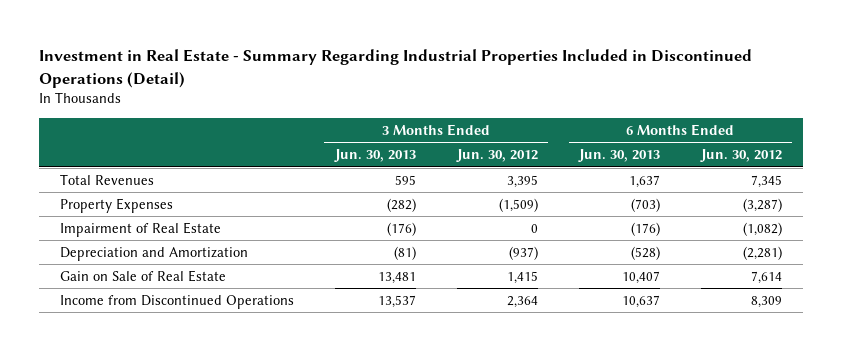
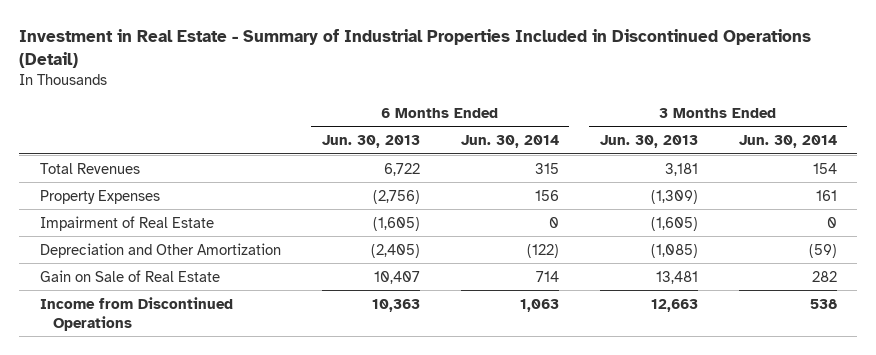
[39,49,753,88] Investment in Real Estate - Summary Regarding Industrial Properties Included in Discontinued Operations (Detail) -> [19,28,812,68] Investment in Real Estate - Summary of Industrial Properties Included in Discontinued Operations (Detail)
[455,149,538,163] Jun. 30, 2012 -> none
[700,149,783,163] Jun. 30, 2012 -> none
none -> [460,135,559,149] Jun. 30, 2014
none -> [738,135,837,149] Jun. 30, 2014
[394,174,416,185] 595 -> [664,162,698,176] 3,181
[628,174,660,188] 1,637 -> [383,162,420,176] 6,722
[386,197,416,212] (282) -> [650,189,698,204] (1,309)
[630,197,660,212] (703) -> [372,189,420,204] (2,756)
[386,221,416,236] (176) -> [650,216,698,231] (1,605)
[630,221,660,236] (176) -> [372,216,420,231] (1,605)
[59,246,248,261] Depreciation and Amortization -> [39,242,281,258] Depreciation and Other Amortization
[393,245,416,260] (81) -> [650,243,698,258] (1,085)
[630,245,660,260] (528) -> [370,243,420,258] (2,405)
[377,294,416,308] 13,537 -> [650,298,698,312] 12,663
[621,294,660,308] 10,637 -> [371,298,420,312] 10,363

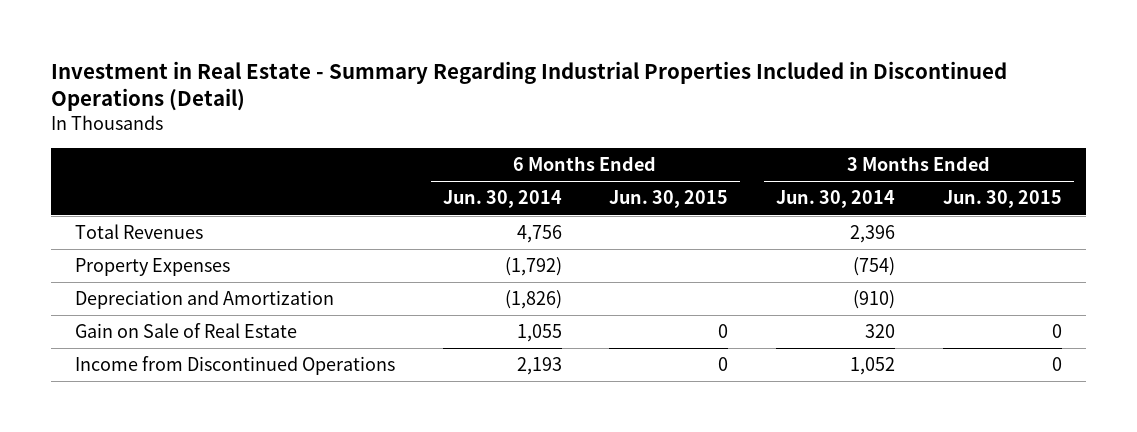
[19,28,812,68] Investment in Real Estate - Summary of Industrial Properties Included in Discontinued Operations (Detail) -> [50,60,1007,112] Investment in Real Estate - Summary Regarding Industrial Properties Included in Discontinued Operations (Detail)
[321,135,420,149] Jun. 30, 2013 -> none
[599,135,698,149] Jun. 30, 2013 -> none
none -> [609,190,729,209] Jun. 30, 2015
none -> [942,190,1062,209] Jun. 30, 2015
[39,215,214,231] Impairment of Real Estate -> none
[534,162,559,174] 315 -> [516,225,562,244] 4,756
[812,162,837,174] 154 -> [850,225,896,244] 2,396
[534,189,559,201] 156 -> [504,257,562,277] (1,792)
[815,189,837,201] 161 -> [853,257,896,277] (754)
[39,242,281,258] Depreciation and Other Amortization -> [74,290,334,310] Depreciation and Amortization
[526,243,559,258] (122) -> [504,290,562,310] (1,826)
[808,243,837,258] (59) -> [853,290,896,310] (910)
[535,270,559,282] 714 -> [516,324,562,343] 1,055
[811,270,837,282] 282 -> [865,324,896,339] 320
[519,298,559,312] 1,063 -> [516,357,562,376] 2,193
[809,298,837,309] 538 -> [850,357,896,376] 1,052

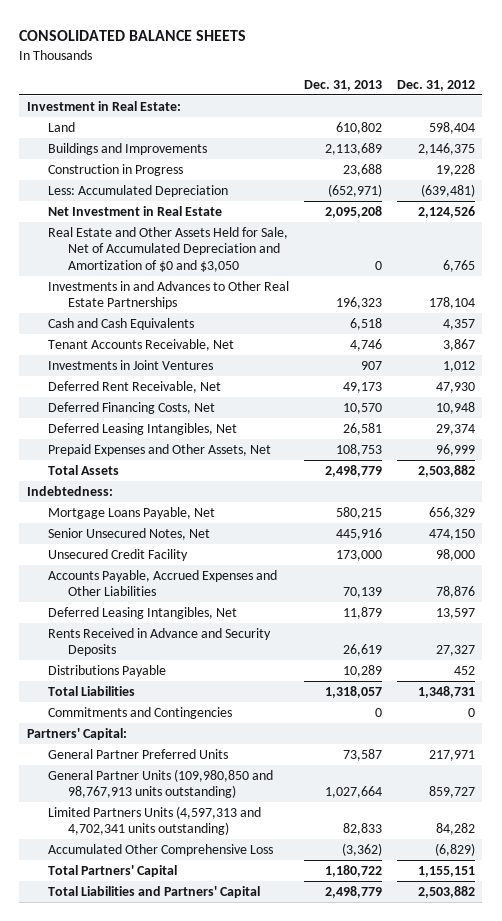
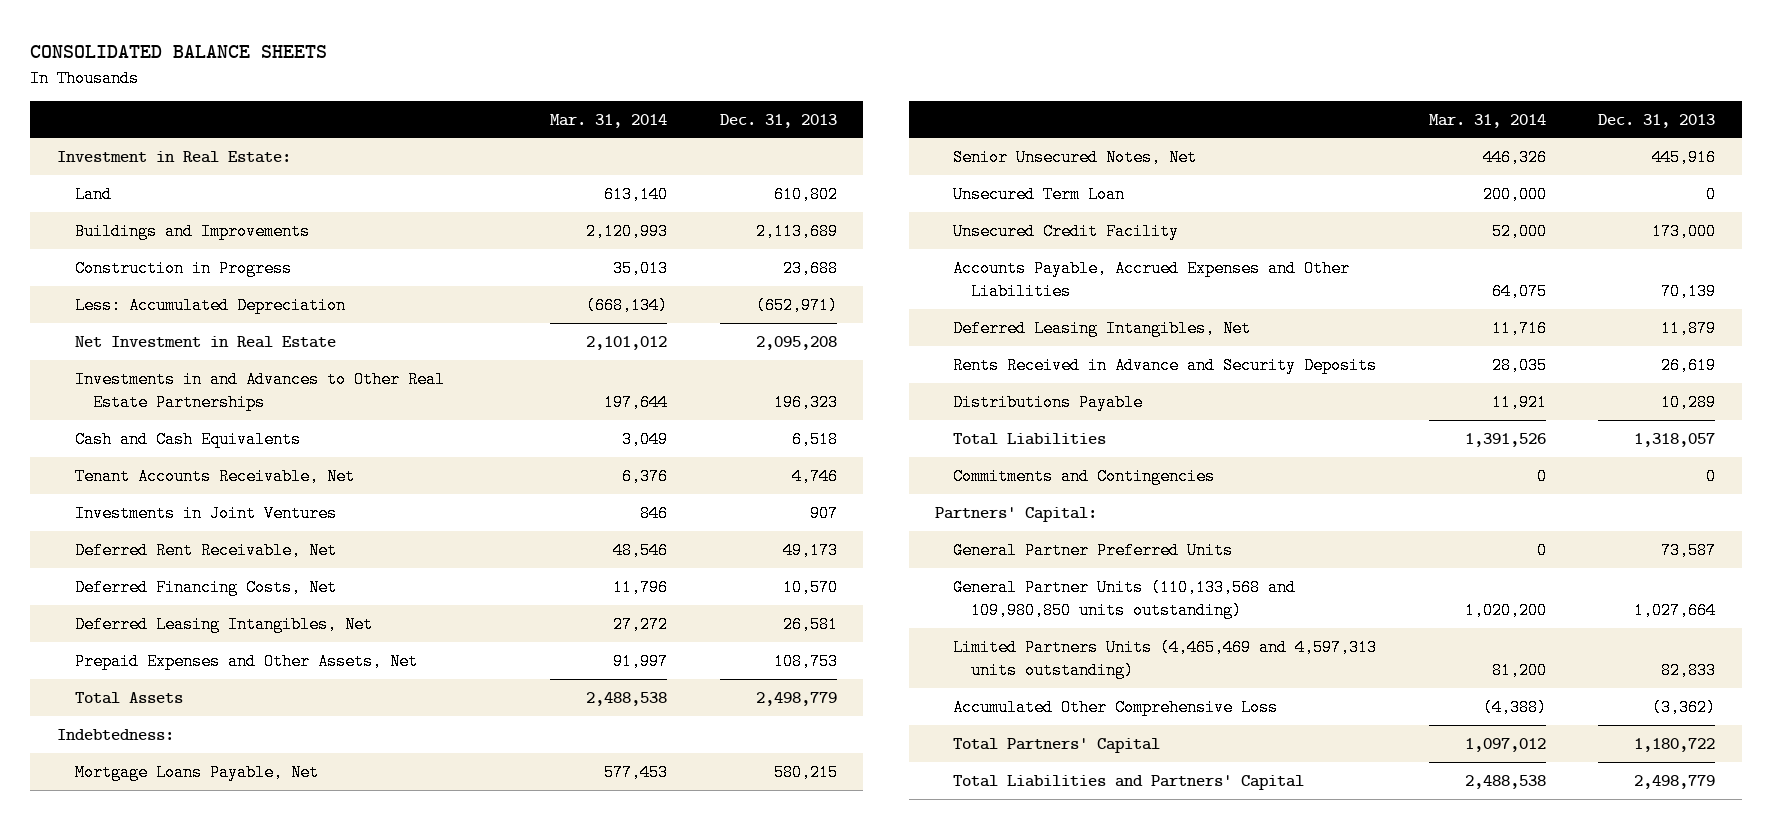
[396,79,475,91] Dec. 31, 2012 -> none
none -> [550,113,668,128] Mar. 31, 2014
[47,226,288,272] Real Estate and Other Assets Held for Sale, Net of Accumulated Depreciation and Amortization of $0 and $3,050 -> none
none -> [953,185,1126,203] Unsecured Term Loan
[47,768,273,799] General Partner Units (109,980,850 and 98,767,913 units outstanding) -> [953,578,1297,620] General Partner Units (110,133,568 and 109,980,850 units outstanding)
[47,805,261,836] Limited Partners Units (4,597,313 and 4,702,341 units outstanding) -> [953,638,1378,680] Limited Partners Units (4,465,469 and 4,597,313 units outstanding)

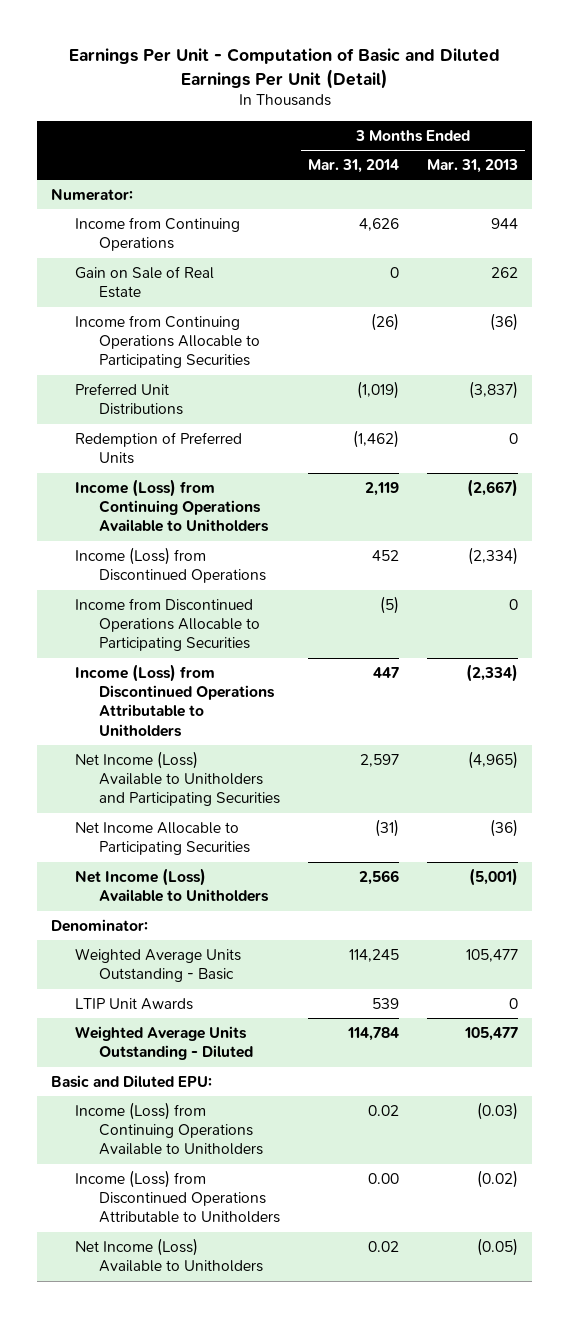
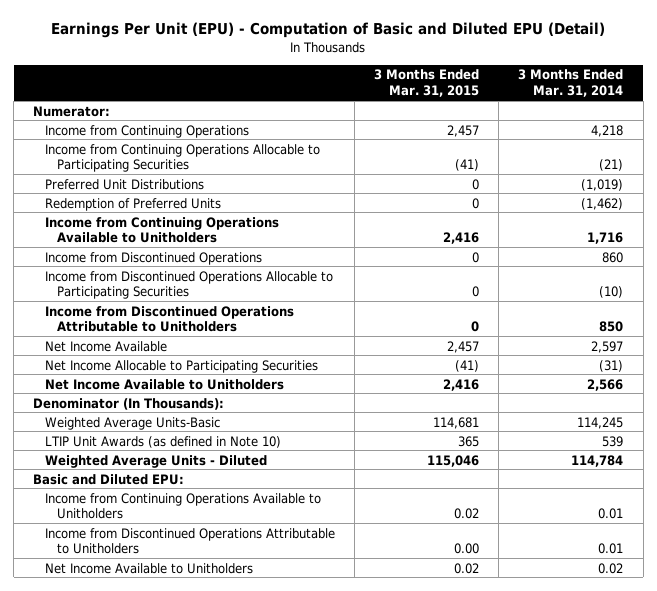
[68,48,500,89] Earnings Per Unit - Computation of Basic and Diluted Earnings Per Unit (Detail) -> [51,21,606,38] Earnings Per Unit (EPU) - Computation of Basic and Diluted EPU (Detail)
[426,158,518,173] Mar. 31, 2013 -> none
none -> [374,69,480,98] 3 Months Ended Mar. 31, 2015
[75,265,215,299] Gain on Sale of Real Estate -> none
[358,217,399,231] 4,626 -> [591,124,624,137] 4,218
[370,312,399,331] (26) -> [599,159,624,172] (21)
[75,478,269,533] Income (Loss) from Continuing Operations Available to Unitholders -> [44,216,279,244] Income from Continuing Operations Available to Unitholders
[364,481,399,496] 2,119 -> [587,232,624,245] 1,716
[75,546,266,584] Income (Loss) from Discontinued Operations -> [44,251,262,265] Income from Discontinued Operations
[371,549,399,561] 452 -> [602,251,624,263] 860
[379,595,399,614] (5) -> [599,286,624,299] (10)
[75,663,275,737] Income (Loss) from Discontinued Operations Attributable to Unitholders -> [44,305,294,333] Income from Discontinued Operations Attributable to Unitholders
[372,666,399,678] 447 -> [599,321,624,333] 850
[75,750,280,807] Net Income (Loss) Available to Unitholders and Participating Securities -> [44,340,167,352] Net Income Available
[75,867,269,903] Net Income (Loss) Available to Unitholders -> [44,378,284,390] Net Income Available to Unitholders
[51,918,149,932] Denominator: -> [33,397,225,410] Denominator (In Thousands):
[75,947,242,983] Weighted Average Units Outstanding - Basic -> [44,416,220,430] Weighted Average Units-Basic
[75,997,194,1010] LTIP Unit Awards -> [44,435,281,448] LTIP Unit Awards (as defined in Note 10)
[75,1025,253,1061] Weighted Average Units Outstanding - Diluted -> [44,454,267,468] Weighted Average Units - Diluted
[75,1101,263,1156] Income (Loss) from Continuing Operations Available to Unitholders -> [44,492,321,520] Income from Continuing Operations Available to Unitholders
[367,1104,399,1116] 0.02 -> [598,508,624,520] 0.01
[75,1169,280,1224] Income (Loss) from Discontinued Operations Attributable to Unitholders -> [44,527,335,555] Income from Discontinued Operations Attributable to Unitholders
[367,1172,399,1184] 0.00 -> [598,543,624,555] 0.01
[75,1237,263,1273] Net Income (Loss) Available to Unitholders -> [44,562,253,574] Net Income Available to Unitholders

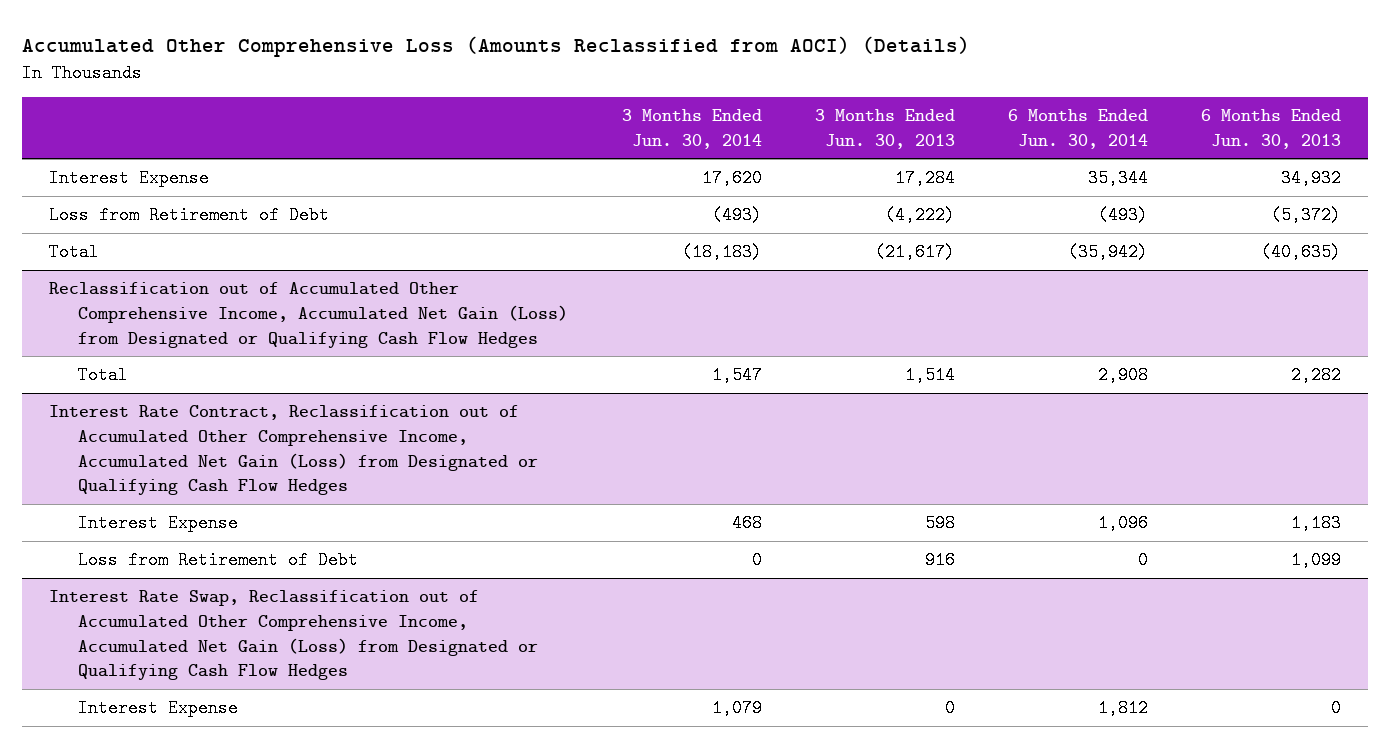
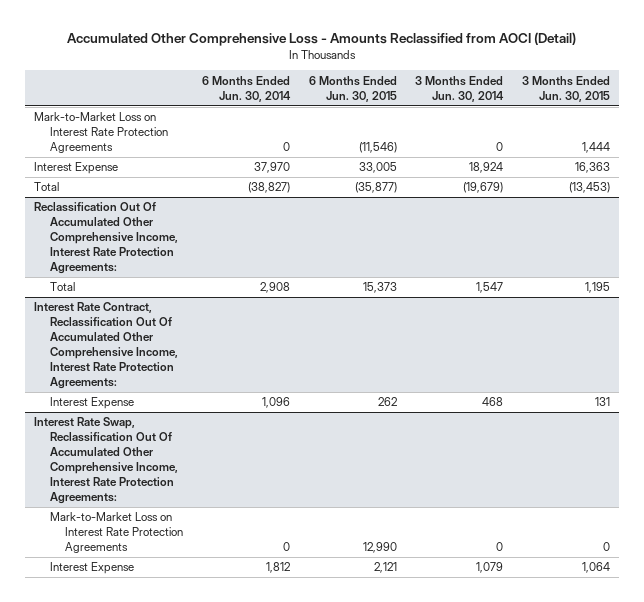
[22,35,971,57] Accumulated Other Comprehensive Loss (Amounts Reclassified from AOCI) (Details) -> [67,31,577,46] Accumulated Other Comprehensive Loss - Amounts Reclassified from AOCI (Detail)
[814,108,955,149] 3 Months Ended Jun. 30, 2013 -> none
[1201,108,1342,149] 6 Months Ended Jun. 30, 2013 -> none
none -> [308,75,397,102] 6 Months Ended Jun. 30, 2015
none -> [521,75,610,102] 3 Months Ended Jun. 30, 2015
[48,206,329,225] Loss from Retirement of Debt -> none
[48,282,569,348] Reclassification out of Accumulated Other Comprehensive Income, Accumulated Net Gain (Loss) from Designated or Qualifying Cash Flow Hedges -> none
none -> [34,112,168,154] Mark-to-Market Loss on Interest Rate Protection Agreements
[701,169,762,188] 17,620 -> [469,162,504,174] 18,924
[1087,169,1148,188] 35,344 -> [254,162,291,174] 37,970
[681,243,762,262] (18,183) -> [463,182,504,194] (19,679)
[1067,243,1148,262] (35,942) -> [248,182,291,194] (38,827)
none -> [34,202,178,275] Reclassification Out Of Accumulated Other Comprehensive Income, Interest Rate Protection Agreements:
[48,405,539,496] Interest Rate Contract, Reclassification out of Accumulated Other Comprehensive Income, Accumulated Net Gain (Loss) from Designated or Qualifying Cash Flow Hedges -> none
none -> [34,302,178,390] Interest Rate Contract, Reclassification Out Of Accumulated Other Comprehensive Income, Interest Rate Protection Agreements:
[78,551,359,570] Loss from Retirement of Debt -> none
[48,590,539,681] Interest Rate Swap, Reclassification out of Accumulated Other Comprehensive Income, Accumulated Net Gain (Loss) from Designated or Qualifying Cash Flow Hedges -> none
none -> [34,417,178,505] Interest Rate Swap, Reclassification Out Of Accumulated Other Comprehensive Income, Interest Rate Protection Agreements:
none -> [49,512,184,554] Mark-to-Market Loss on Interest Rate Protection Agreements

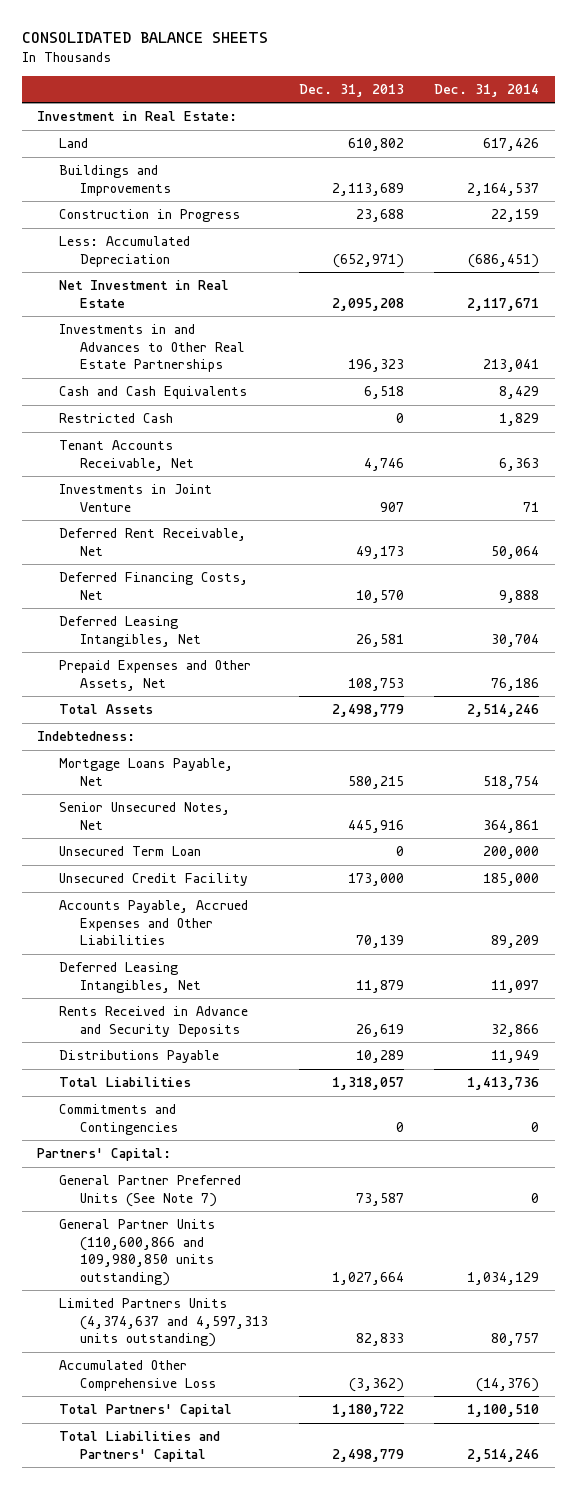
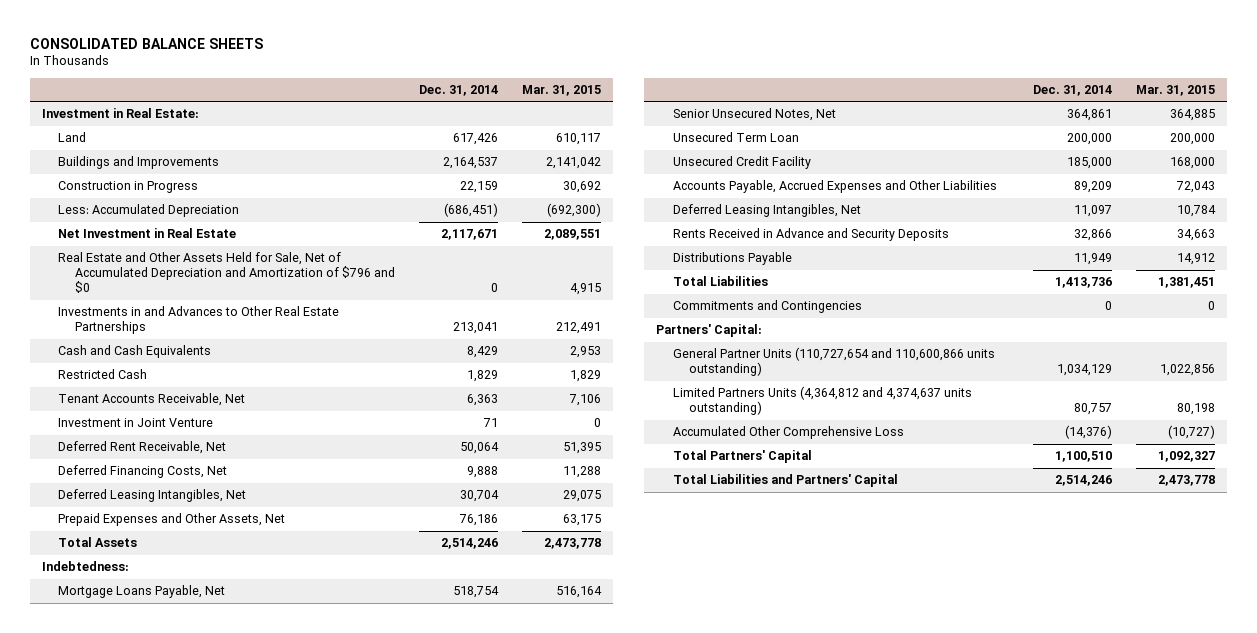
[298,83,404,97] Dec. 31, 2013 -> none
none -> [522,84,602,96] Mar. 31, 2015
none -> [58,252,396,294] Real Estate and Other Assets Held for Sale, Net of Accumulated Depreciation and Amortization of $796 and $0
[58,484,212,512] Investments in Joint Venture -> [58,418,214,428] Investment in Joint Venture
[58,1175,241,1207] General Partner Preferred Units (See Note 7) -> none
[58,1219,215,1286] General Partner Units (110,600,866 and 109,980,850 units outstanding) -> [672,347,995,377] General Partner Units (110,727,654 and 110,600,866 units outstanding)
[58,1298,268,1348] Limited Partners Units (4,374,637 and 4,597,313 units outstanding) -> [672,386,972,416] Limited Partners Units (4,364,812 and 4,374,637 units outstanding)

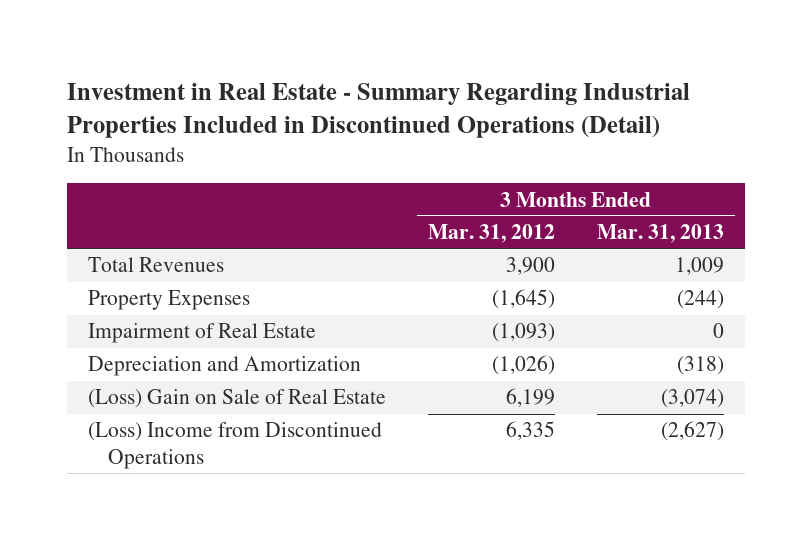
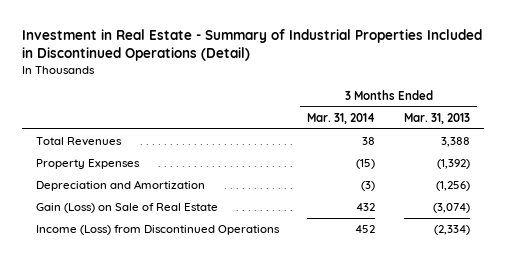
[66,82,690,138] Investment in Real Estate - Summary Regarding Industrial Properties Included in Discontinued Operations (Detail) -> [21,28,482,61] Investment in Real Estate - Summary of Industrial Properties Included in Discontinued Operations (Detail)
[427,224,555,244] Mar. 31, 2012 -> none
none -> [307,112,376,124] Mar. 31, 2014
[87,323,316,344] Impairment of Real Estate -> none
[675,257,725,276] 1,009 -> [440,136,470,147] 3,388
[677,290,725,310] (244) -> [436,158,470,169] (1,392)
[677,356,725,376] (318) -> [435,180,470,191] (1,256)
[87,389,386,409] (Loss) Gain on Sale of Real Estate -> [36,202,219,213] Gain (Loss) on Sale of Real Estate
[87,422,382,470] (Loss) Income from Discontinued Operations -> [36,224,281,235] Income (Loss) from Discontinued Operations
[661,421,725,442] (2,627) -> [433,224,470,235] (2,334)

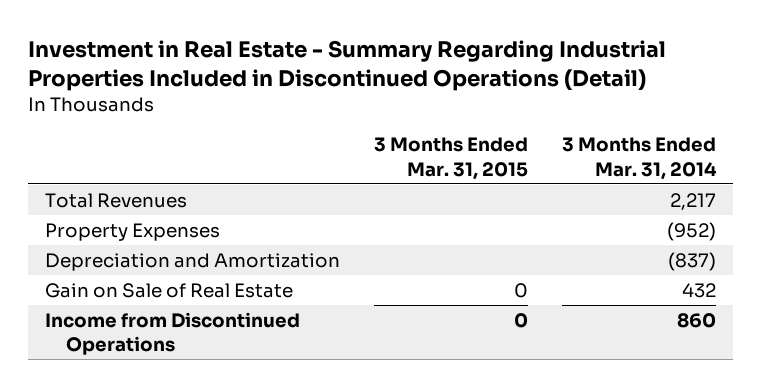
[21,28,482,61] Investment in Real Estate - Summary of Industrial Properties Included in Discontinued Operations (Detail) -> [27,39,666,91] Investment in Real Estate - Summary Regarding Industrial Properties Included in Discontinued Operations (Detail)
[403,112,470,124] Mar. 31, 2013 -> none
none -> [373,137,528,180] 3 Months Ended Mar. 31, 2015
[362,136,376,145] 38 -> [670,192,717,210] 2,217
[356,158,376,169] (15) -> [667,221,717,241] (952)
[361,180,376,191] (3) -> [668,251,717,271] (837)
[36,202,219,213] Gain (Loss) on Sale of Real Estate -> [44,282,293,298] Gain on Sale of Real Estate
[36,224,281,235] Income (Loss) from Discontinued Operations -> [44,311,300,356] Income from Discontinued Operations
[355,224,376,233] 452 -> [677,312,717,328] 860

